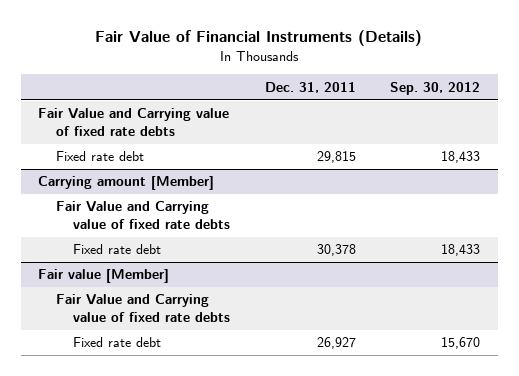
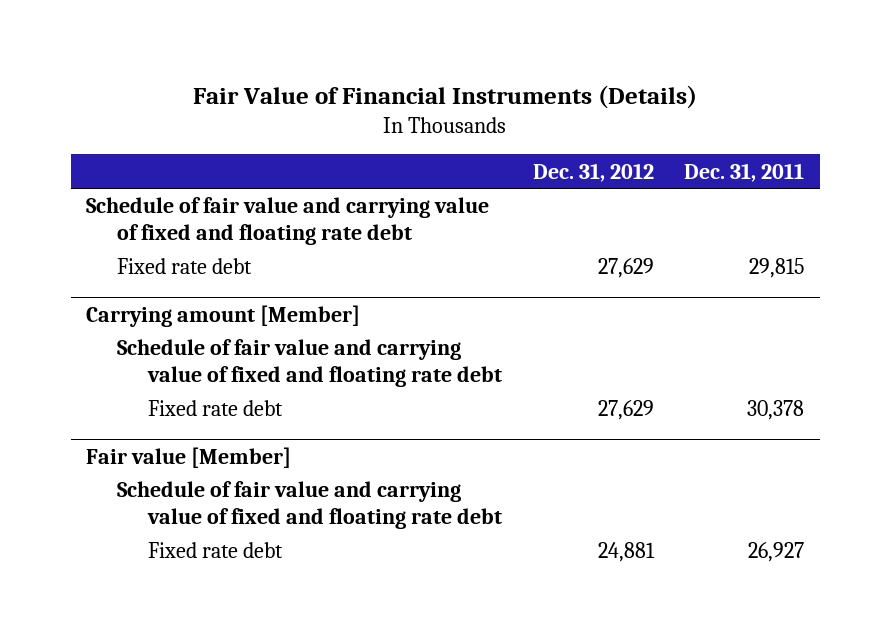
[390,81,481,95] Sep. 30, 2012 -> none
none -> [532,162,654,182] Dec. 31, 2012
[38,108,230,136] Fair Value and Carrying value of fixed rate debts -> [86,197,490,245] Schedule of fair value and carrying value of fixed and floating rate debt
[55,201,230,229] Fair Value and Carrying value of fixed rate debts -> [116,339,502,387] Schedule of fair value and carrying value of fixed and floating rate debt
[55,294,230,322] Fair Value and Carrying value of fixed rate debts -> [116,481,502,529] Schedule of fair value and carrying value of fixed and floating rate debt

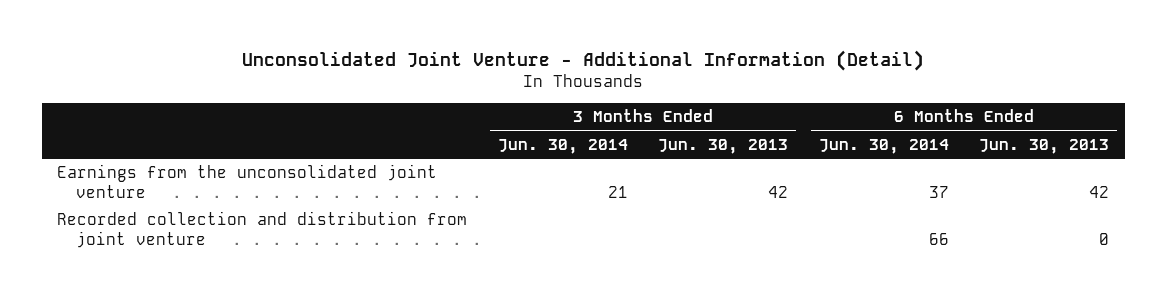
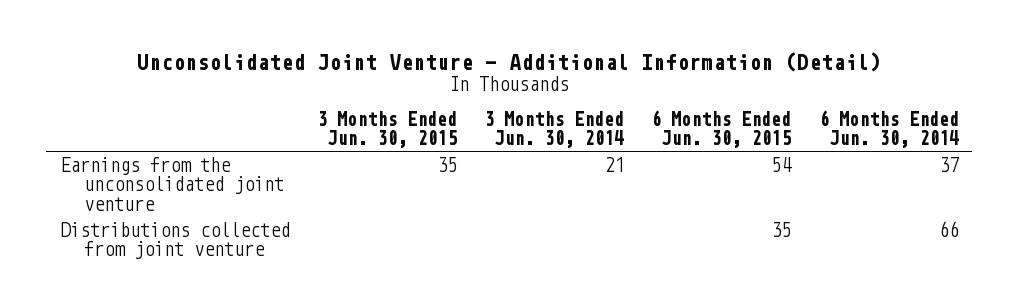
[658,138,789,154] Jun. 30, 2013 -> none
[979,138,1110,154] Jun. 30, 2013 -> none
none -> [316,111,457,149] 3 Months Ended Jun. 30, 2015
none -> [651,110,792,149] 6 Months Ended Jun. 30, 2015
[57,211,468,248] Recorded collection and distribution from joint venture -> [59,221,290,260] Distributions collected from joint venture

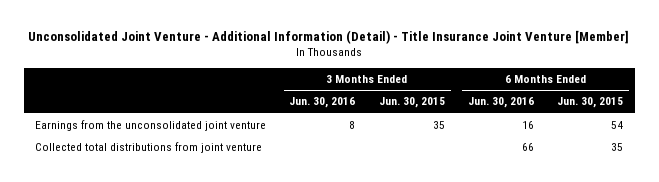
[137,52,882,73] Unconsolidated Joint Venture - Additional Information (Detail) -> [28,30,630,45] Unconsolidated Joint Venture - Additional Information (Detail) - Title Insurance Joint Venture [Member]
[484,111,625,149] 3 Months Ended Jun. 30, 2014 -> none
[818,110,959,149] 6 Months Ended Jun. 30, 2014 -> none
none -> [289,97,356,109] Jun. 30, 2016
none -> [468,97,535,109] Jun. 30, 2016
[59,221,290,260] Distributions collected from joint venture -> [35,142,263,154] Collected total distributions from joint venture

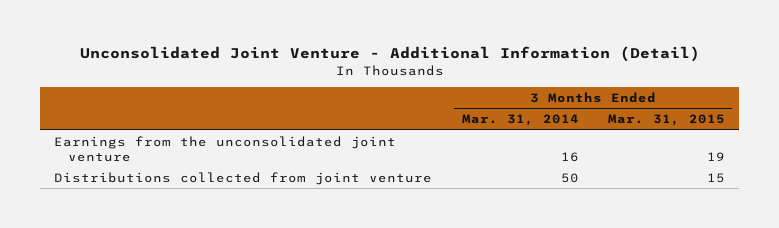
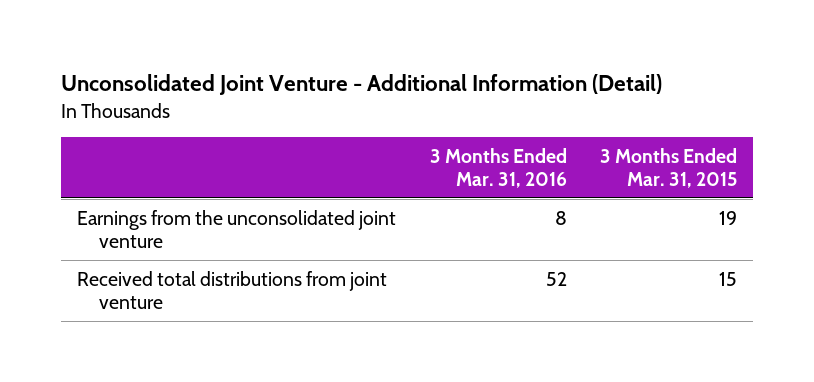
[461,114,579,127] Mar. 31, 2014 -> none
none -> [429,147,567,189] 3 Months Ended Mar. 31, 2016
[54,171,433,185] Distributions collected from joint venture -> [77,270,388,309] Received total distributions from joint venture

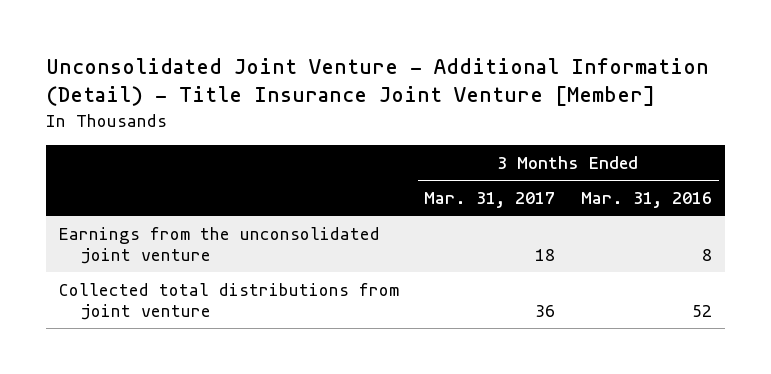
[60,74,662,96] Unconsolidated Joint Venture - Additional Information (Detail) -> [45,58,709,107] Unconsolidated Joint Venture - Additional Information (Detail) - Title Insurance Joint Venture [Member]
[599,147,737,189] 3 Months Ended Mar. 31, 2015 -> none
none -> [424,192,556,209] Mar. 31, 2017
[77,270,388,309] Received total distributions from joint venture -> [58,282,399,320] Collected total distributions from joint venture

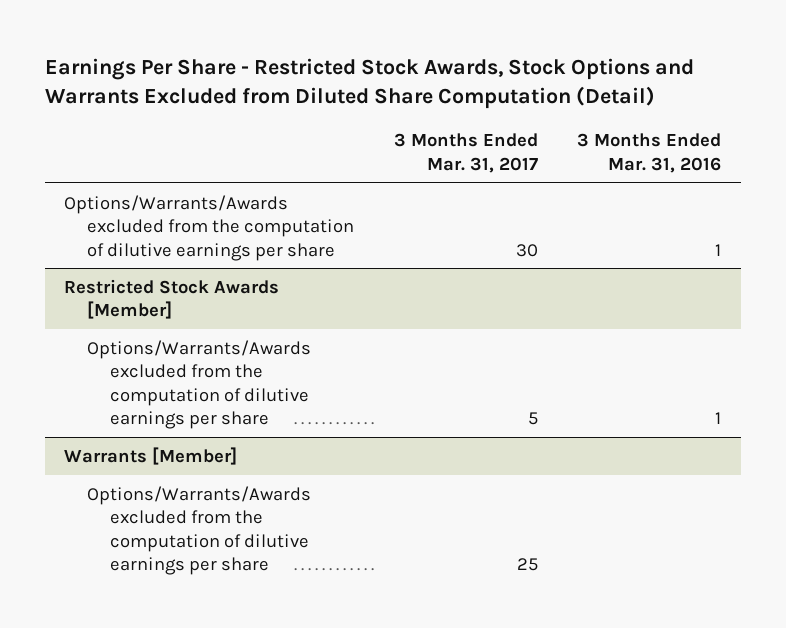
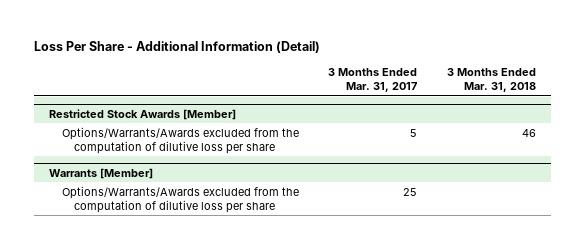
[44,57,694,109] Earnings Per Share - Restricted Stock Awards, Stock Options and Warrants Excluded from Diluted Share Computation (Detail) -> [34,41,321,54] Loss Per Share - Additional Information (Detail)
[577,133,722,173] 3 Months Ended Mar. 31, 2016 -> none
none -> [447,67,537,93] 3 Months Ended Mar. 31, 2018
[64,194,355,261] Options/Warrants/Awards excluded from the computation of dilutive earnings per share -> none
[87,339,312,429] Options/Warrants/Awards excluded from the computation of dilutive earnings per share -> [61,126,299,154] Options/Warrants/Awards excluded from the computation of dilutive loss per share
[87,485,312,575] Options/Warrants/Awards excluded from the computation of dilutive earnings per share -> [61,185,299,213] Options/Warrants/Awards excluded from the computation of dilutive loss per share

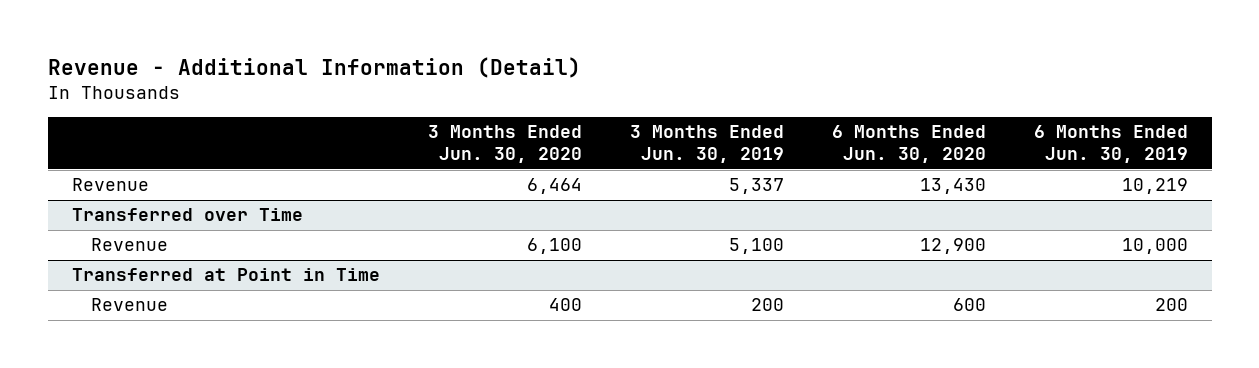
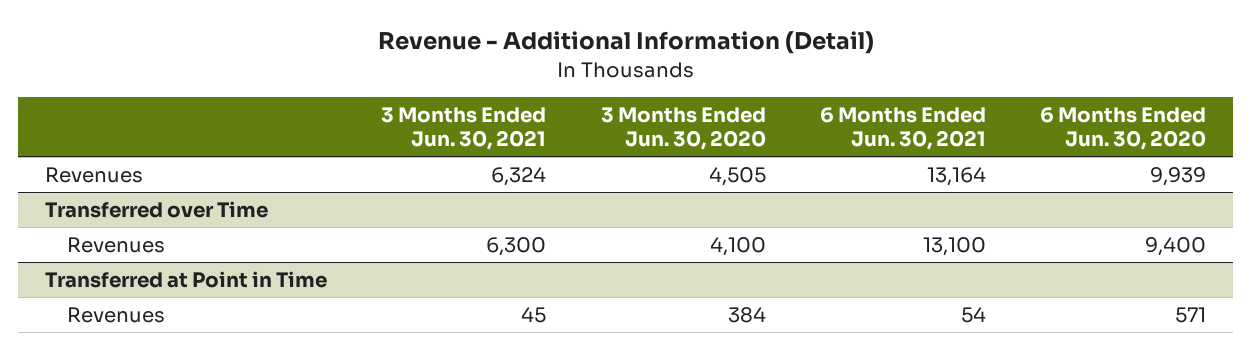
[629,125,784,164] 3 Months Ended Jun. 30, 2019 -> none
[1033,125,1188,164] 6 Months Ended Jun. 30, 2019 -> none
none -> [381,106,547,151] 3 Months Ended Jun. 30, 2021
none -> [819,106,986,151] 6 Months Ended Jun. 30, 2021
[71,178,149,192] Revenue -> none
none -> [45,166,144,183] Revenues
[91,238,169,252] Revenue -> none
none -> [67,236,166,253] Revenues
[91,298,169,312] Revenue -> none
none -> [67,306,166,323] Revenues

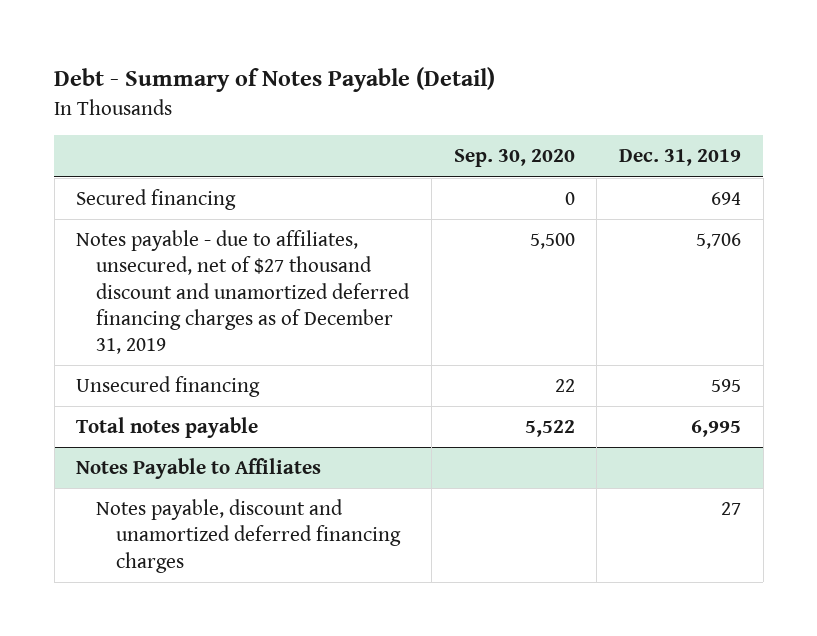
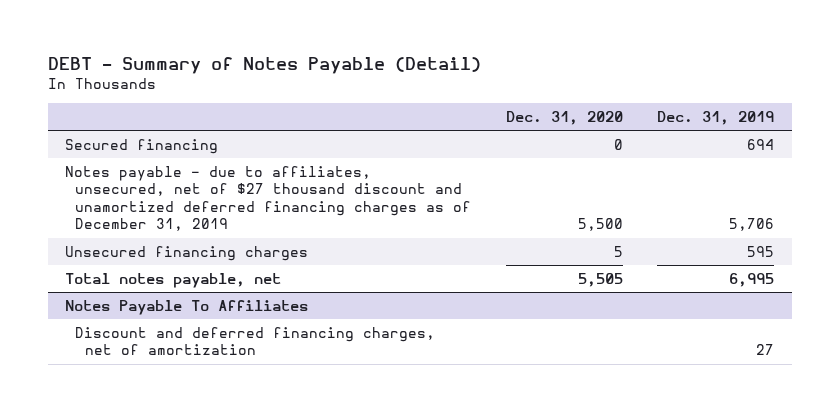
[54,67,496,93] Debt - Summary of Notes Payable (Detail) -> [47,56,481,74] DEBT - Summary of Notes Payable (Detail)
[453,149,575,168] Sep. 30, 2020 -> none
none -> [505,111,623,126] Dec. 31, 2020
[76,376,261,398] Unsecured financing -> [65,245,309,261] Unsecured financing charges
[76,417,259,439] Total notes payable -> [65,272,282,288] Total notes payable, net
[76,458,322,480] Notes Payable to Affiliates -> [65,299,309,315] Notes Payable To Affiliates
[96,499,402,573] Notes payable, discount and unamortized deferred financing charges -> [75,326,436,356] Discount and deferred financing charges, net of amortization

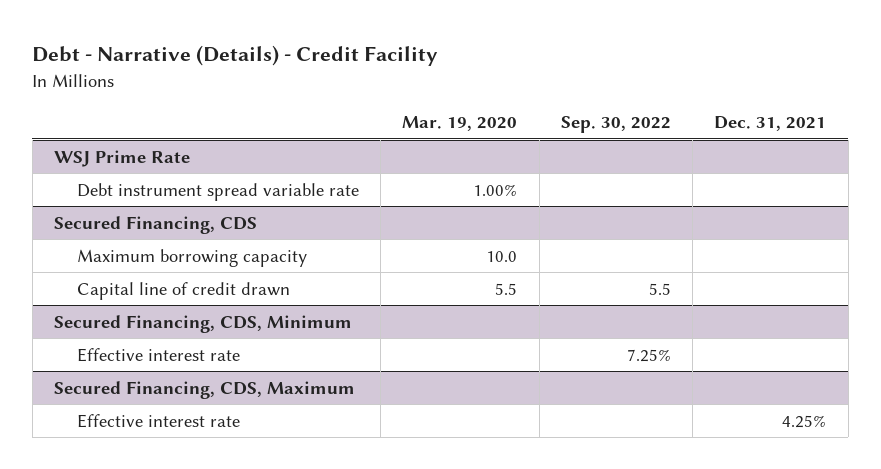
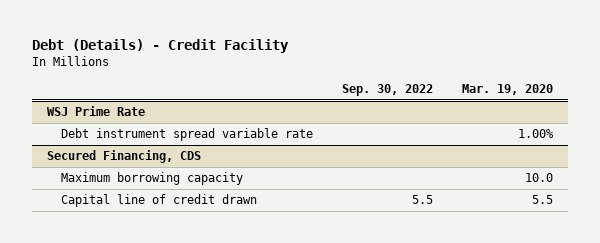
[32,45,439,67] Debt - Narrative (Details) - Credit Facility -> [32,39,290,54] Debt (Details) - Credit Facility
[714,115,827,131] Dec. 31, 2021 -> none
[54,314,353,333] Secured Financing, CDS, Minimum -> none
[76,347,240,362] Effective interest rate -> none
[54,380,356,399] Secured Financing, CDS, Maximum -> none
[76,413,240,428] Effective interest rate -> none

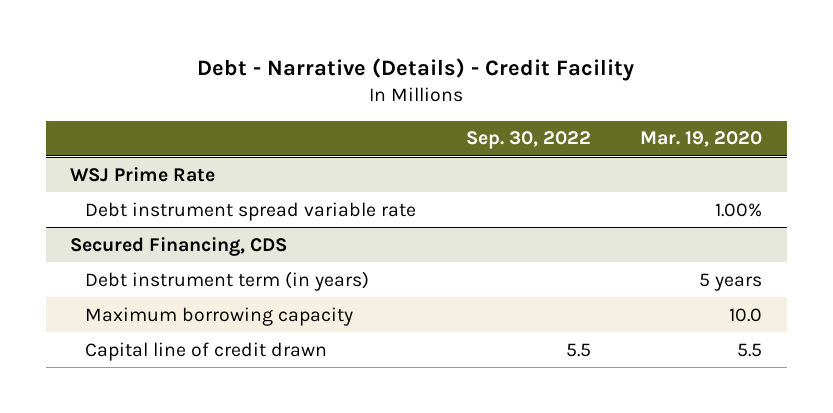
[32,39,290,54] Debt (Details) - Credit Facility -> [197,58,635,82] Debt - Narrative (Details) - Credit Facility
none -> [85,270,370,291] Debt instrument term (in years)

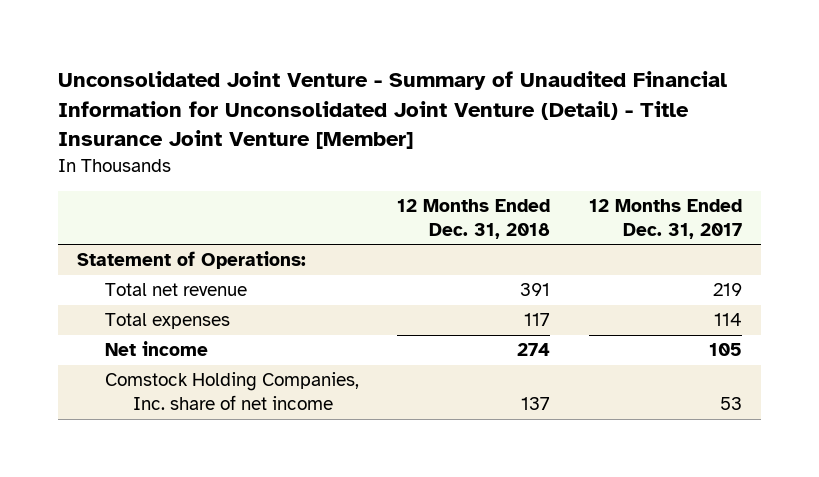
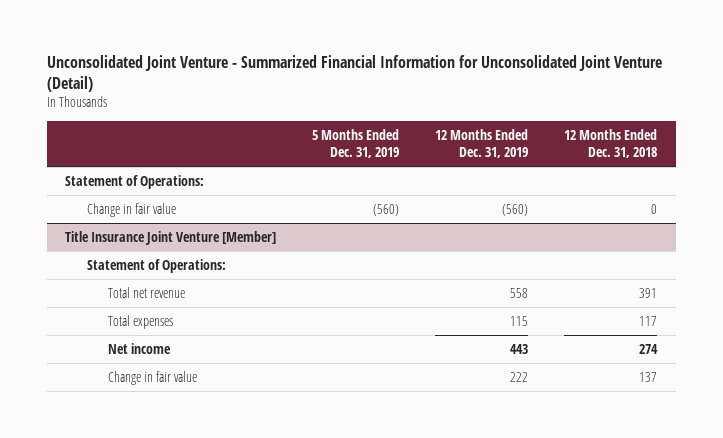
[57,71,727,150] Unconsolidated Joint Venture - Summary of Unaudited Financial Information for Unconsolidated Joint Venture (Detail) - Title Insurance Joint Venture [Member] -> [47,55,663,93] Unconsolidated Joint Venture - Summarized Financial Information for Unconsolidated Joint Venture (Detail)
[588,198,742,239] 12 Months Ended Dec. 31, 2017 -> none
none -> [312,128,400,159] 5 Months Ended Dec. 31, 2019
none -> [435,128,529,159] 12 Months Ended Dec. 31, 2019
none -> [86,202,176,217] Change in fair value
none -> [65,230,277,245] Title Insurance Joint Venture [Member]
none -> [86,258,226,273] Statement of Operations:
[105,372,360,411] Comstock Holding Companies, Inc. share of net income -> [107,370,197,385] Change in fair value

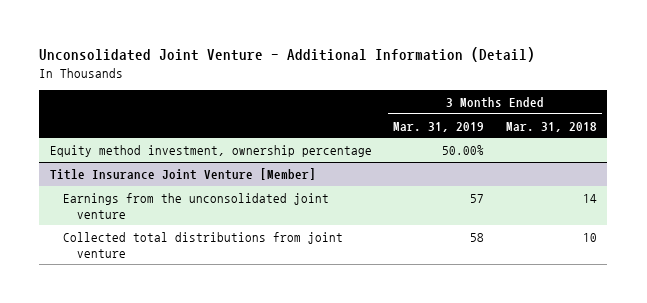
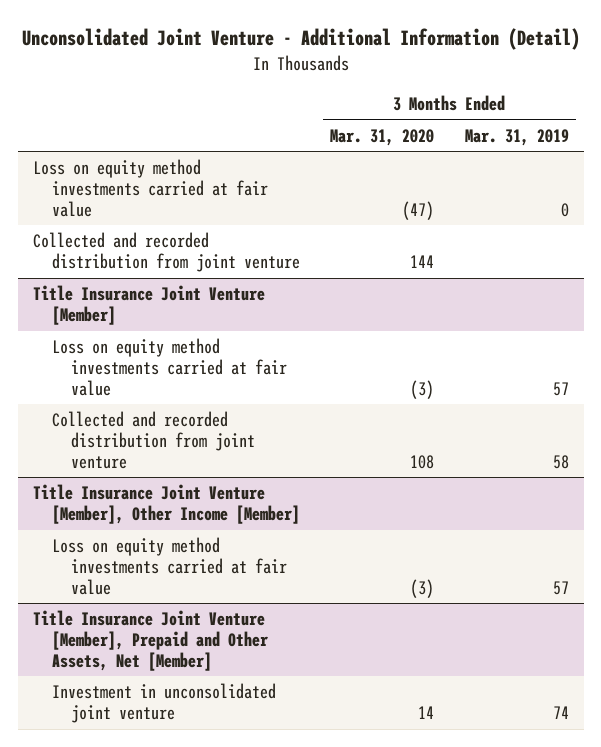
[505,121,597,132] Mar. 31, 2018 -> none
none -> [330,128,435,146] Mar. 31, 2020
[49,145,372,158] Equity method investment, ownership percentage -> none
none -> [32,159,268,217] Loss on equity method investments carried at fair value
none -> [32,232,300,272] Collected and recorded distribution from joint venture
[63,193,330,219] Earnings from the unconsolidated joint venture -> [51,338,287,396] Loss on equity method investments carried at fair value
[63,232,344,258] Collected total distributions from joint venture -> [51,411,255,469] Collected and recorded distribution from joint venture
none -> [32,484,300,524] Title Insurance Joint Venture [Member], Other Income [Member]
none -> [51,537,287,595] Loss on equity method investments carried at fair value
none -> [32,610,268,671] Title Insurance Joint Venture [Member], Prepaid and Other Assets, Net [Member]
none -> [51,683,276,723] Investment in unconsolidated joint venture

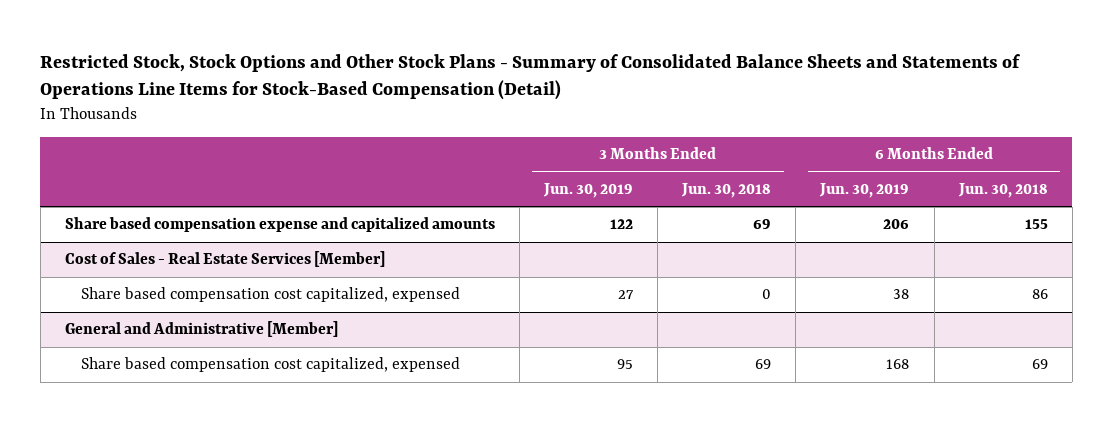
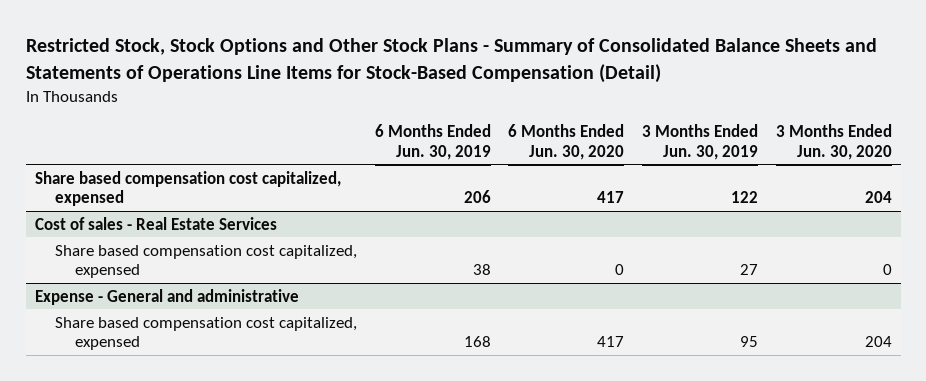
[681,183,772,199] Jun. 30, 2018 -> none
[957,183,1048,199] Jun. 30, 2018 -> none
none -> [508,124,625,160] 6 Months Ended Jun. 30, 2020
none -> [775,124,892,160] 3 Months Ended Jun. 30, 2020
[64,217,495,233] Share based compensation expense and capitalized amounts -> [34,170,341,207] Share based compensation cost capitalized, expensed
[64,251,385,268] Cost of Sales - Real Estate Services [Member] -> [34,216,277,230] Cost of sales - Real Estate Services
[64,321,338,338] General and Administrative [Member] -> [34,288,299,305] Expense - General and administrative

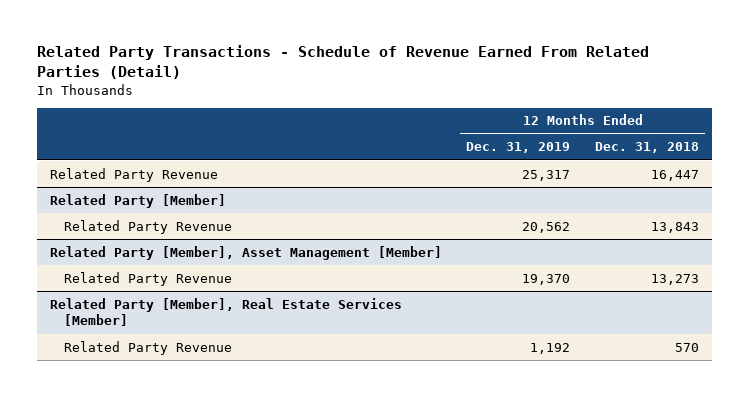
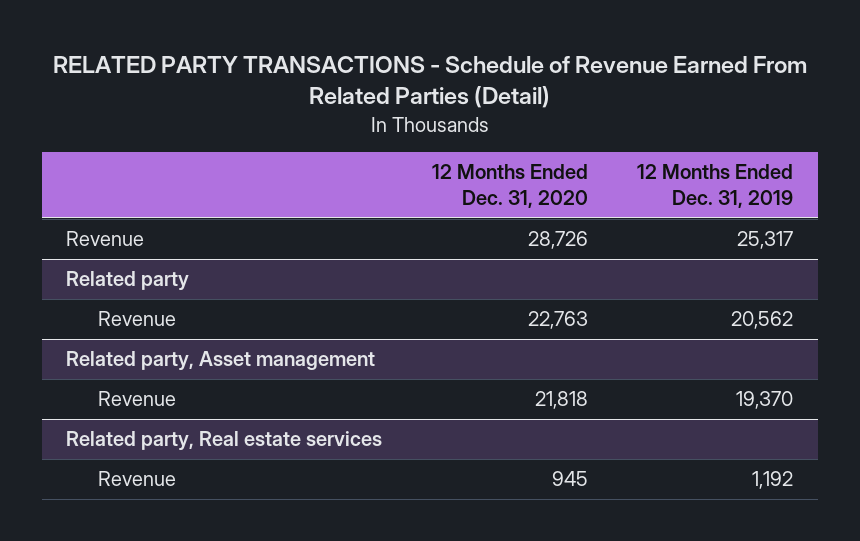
[37,45,650,80] Related Party Transactions - Schedule of Revenue Earned From Related Parties (Detail) -> [52,55,807,109] RELATED PARTY TRANSACTIONS - Schedule of Revenue Earned From Related Parties (Detail)
[595,142,700,154] Dec. 31, 2018 -> none
none -> [431,164,588,208] 12 Months Ended Dec. 31, 2020
[49,167,218,182] Related Party Revenue -> [66,231,145,247] Revenue
[49,193,226,208] Related Party [Member] -> [66,271,190,292] Related party
[64,219,233,234] Related Party Revenue -> [97,311,176,327] Revenue
[49,245,442,260] Related Party [Member], Asset Management [Member] -> [66,351,376,372] Related party, Asset management
[64,271,233,286] Related Party Revenue -> [97,391,176,407] Revenue
[49,297,402,327] Related Party [Member], Real Estate Services [Member] -> [66,431,383,452] Related party, Real estate services
[64,340,233,355] Related Party Revenue -> [97,471,176,487] Revenue

